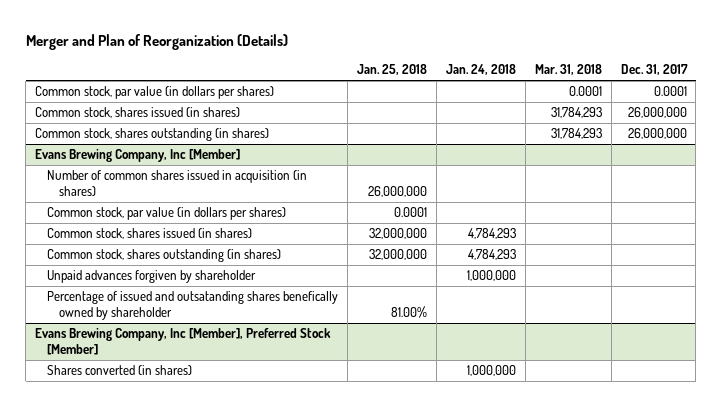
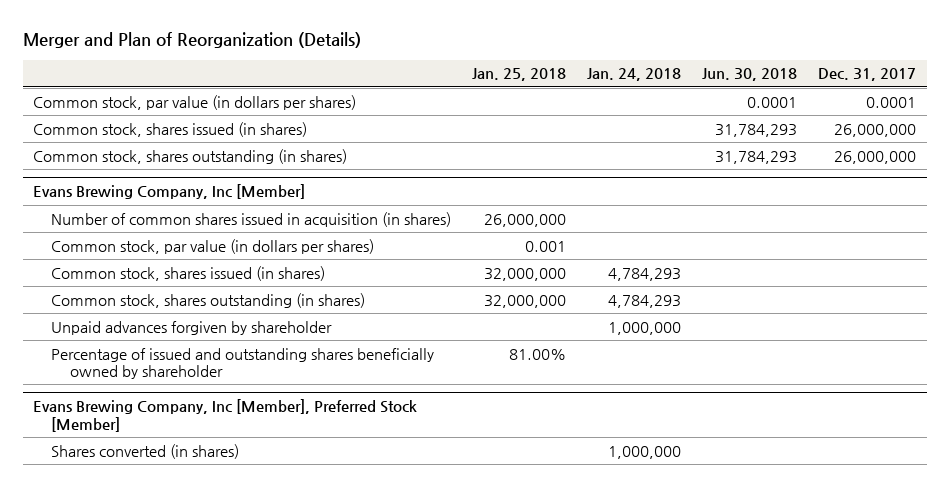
[534,64,602,76] Mar. 31, 2018 -> none
none -> [702,68,798,82] Jun. 30, 2018
[393,207,427,218] 0.0001 -> [525,240,567,252] 0.001
[47,291,339,321] Percentage of issued and outsatanding shares benefically owned by shareholder -> [51,347,435,380] Percentage of issued and outstanding shares beneficially owned by shareholder

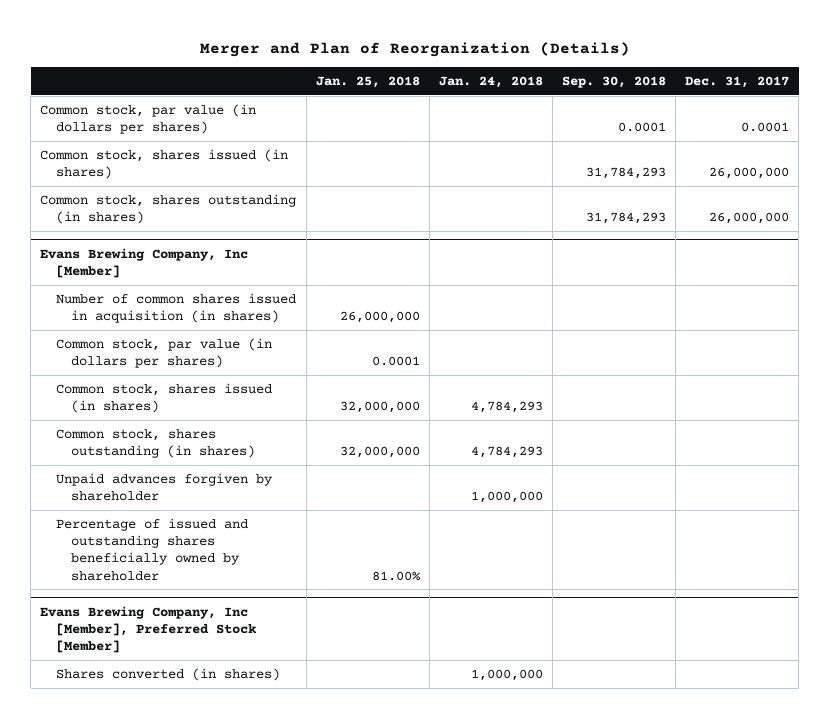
[702,68,798,82] Jun. 30, 2018 -> none
none -> [561,75,666,88] Sep. 30, 2018
[525,240,567,252] 0.001 -> [371,356,420,367] 0.0001

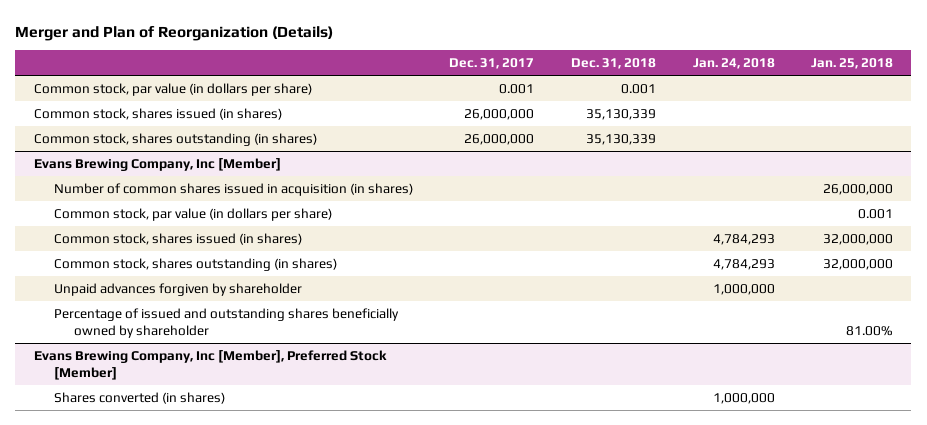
[561,75,666,88] Sep. 30, 2018 -> none
none -> [571,58,657,70] Dec. 31, 2018
[40,103,257,135] Common stock, par value (in dollars per shares) -> [33,83,312,97] Common stock, par value (in dollars per share)
[741,122,790,133] 0.0001 -> [499,84,535,95] 0.001
[55,337,272,369] Common stock, par value (in dollars per shares) -> [53,208,332,222] Common stock, par value (in dollars per share)
[371,356,420,367] 0.0001 -> [858,209,894,220] 0.001

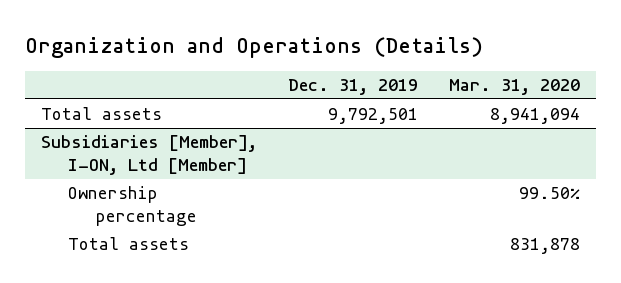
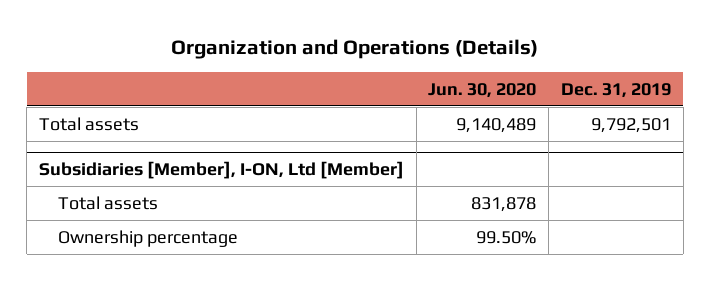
[449,79,581,96] Mar. 31, 2020 -> none
none -> [428,82,537,98] Jun. 30, 2020
[68,186,197,227] Ownership percentage -> [57,229,238,247] Ownership percentage

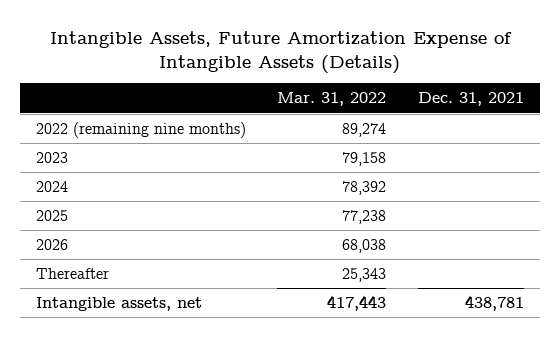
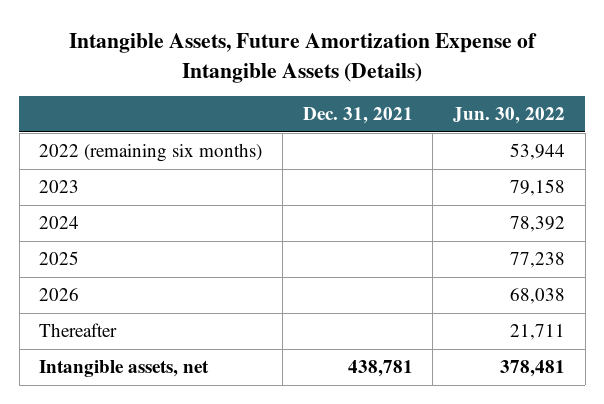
[277,92,387,107] Mar. 31, 2022 -> none
none -> [453,107,566,125] Jun. 30, 2022
[36,121,247,138] 2022 (remaining nine months) -> [39,142,263,162] 2022 (remaining six months)

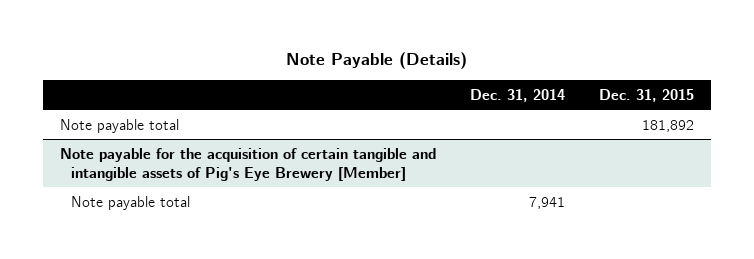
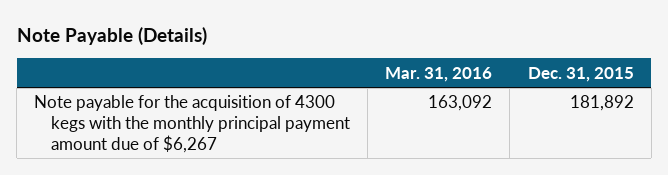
[469,88,565,102] Dec. 31, 2014 -> none
none -> [385,66,493,82] Mar. 31, 2016
[59,147,436,181] Note payable for the acquisition of certain tangible and intangible assets of Pig's Eye Brewery [Member] -> none
[71,195,191,210] Note payable total -> none
[59,118,179,133] Note payable total -> [34,95,350,153] Note payable for the acquisition of 4300 kegs with the monthly principal payment amount due of $6,267

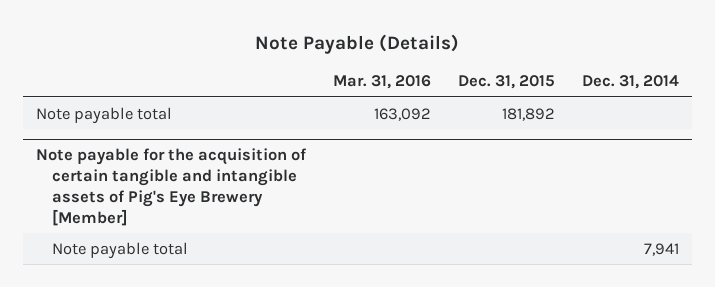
none -> [581,75,679,90] Dec. 31, 2014
[34,95,350,153] Note payable for the acquisition of 4300 kegs with the monthly principal payment amount due of $6,267 -> [36,106,173,124] Note payable total
none -> [36,148,308,226] Note payable for the acquisition of certain tangible and intangible assets of Pig's Eye Brewery [Member]
none -> [51,241,188,259] Note payable total

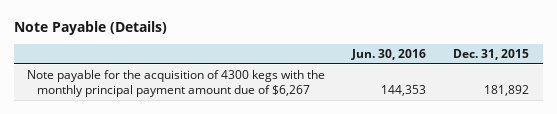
[332,75,431,90] Mar. 31, 2016 -> none
[581,75,679,90] Dec. 31, 2014 -> none
none -> [351,48,427,60] Jun. 30, 2016
[36,148,308,226] Note payable for the acquisition of certain tangible and intangible assets of Pig's Eye Brewery [Member] -> none
[51,241,188,259] Note payable total -> none
[36,106,173,124] Note payable total -> [27,70,326,97] Note payable for the acquisition of 4300 kegs with the monthly principal payment amount due of $6,267

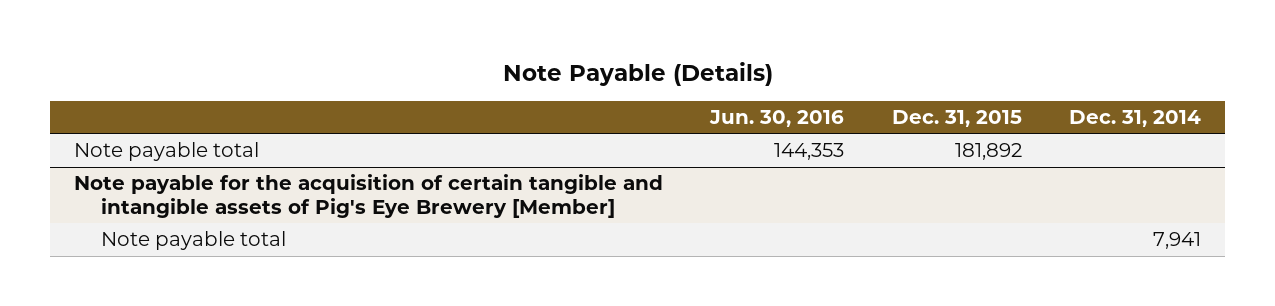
none -> [1069,109,1202,127] Dec. 31, 2014
[27,70,326,97] Note payable for the acquisition of 4300 kegs with the monthly principal payment amount due of $6,267 -> [73,142,259,162] Note payable total
none -> [73,174,663,218] Note payable for the acquisition of certain tangible and intangible assets of Pig's Eye Brewery [Member]
none -> [101,231,287,251] Note payable total

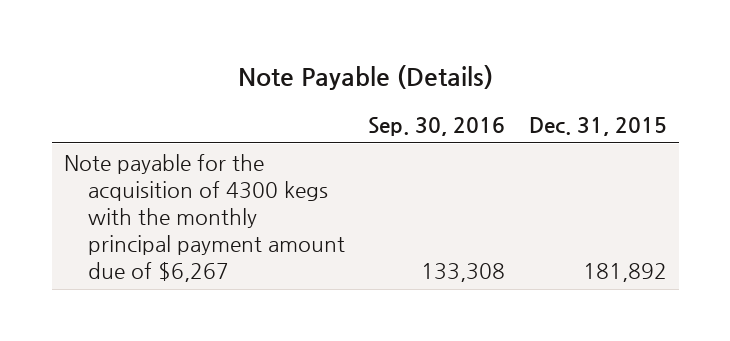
[709,109,845,127] Jun. 30, 2016 -> none
[1069,109,1202,127] Dec. 31, 2014 -> none
none -> [368,116,506,136] Sep. 30, 2016
[73,174,663,218] Note payable for the acquisition of certain tangible and intangible assets of Pig's Eye Brewery [Member] -> none
[101,231,287,251] Note payable total -> none
[73,142,259,162] Note payable total -> [63,153,345,283] Note payable for the acquisition of 4300 kegs with the monthly principal payment amount due of $6,267

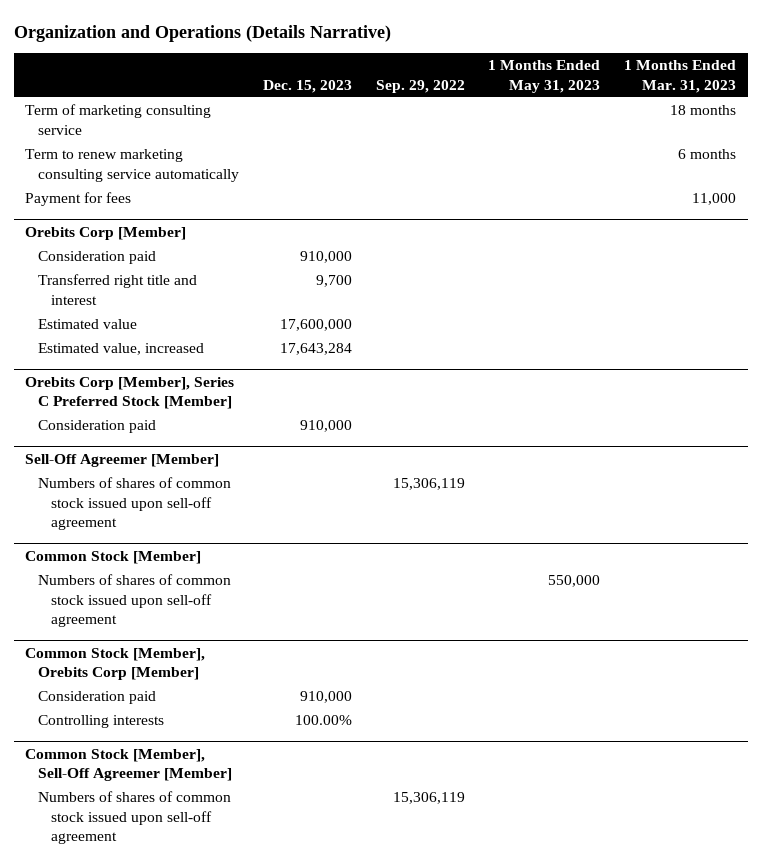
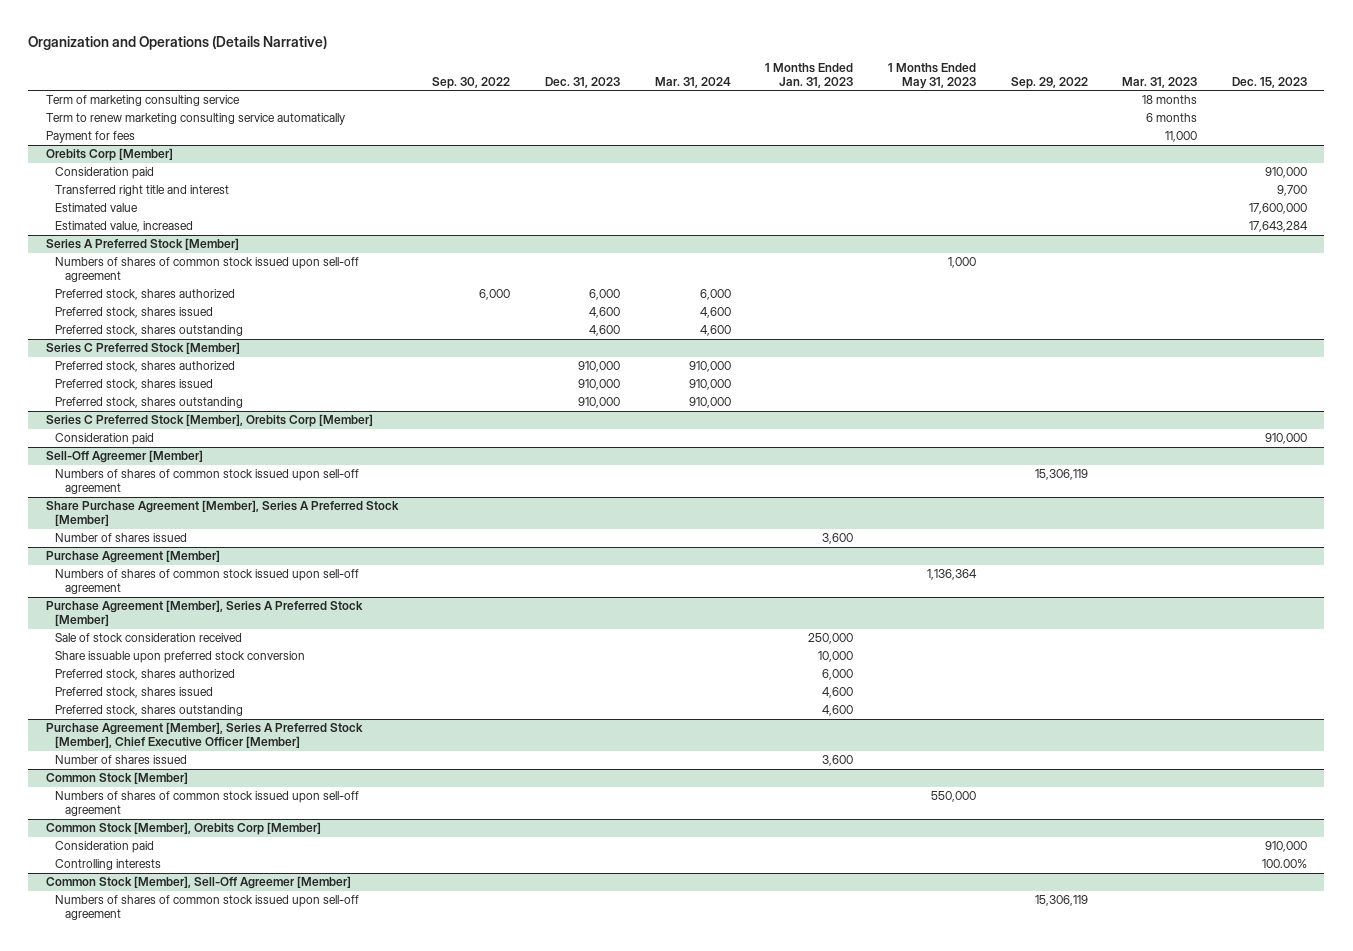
[623,60,736,93] 1 Months Ended Mar. 31, 2023 -> none
none -> [432,77,511,90] Sep. 30, 2022
none -> [545,77,621,89] Dec. 31, 2023
none -> [654,77,731,89] Mar. 31, 2024
none -> [765,63,854,89] 1 Months Ended Jan. 31, 2023
none -> [1122,77,1198,89] Mar. 31, 2023
none -> [45,238,239,251] Series A Preferred Stock [Member]
none -> [55,257,360,283] Numbers of shares of common stock issued upon sell-off agreement
none -> [55,289,236,301] Preferred stock, shares authorized
none -> [55,307,214,319] Preferred stock, shares issued
none -> [55,325,244,337] Preferred stock, shares outstanding
none -> [45,342,240,355] Series C Preferred Stock [Member]
none -> [55,361,236,373] Preferred stock, shares authorized
none -> [55,379,214,391] Preferred stock, shares issued
none -> [55,397,244,409] Preferred stock, shares outstanding
[25,376,235,410] Orebits Corp [Member], Series C Preferred Stock [Member] -> [45,414,373,428] Series C Preferred Stock [Member], Orebits Corp [Member]
none -> [45,500,399,527] Share Purchase Agreement [Member], Series A Preferred Stock [Member]
none -> [55,533,188,543] Number of shares issued
none -> [45,550,220,564] Purchase Agreement [Member]
none -> [55,569,360,595] Numbers of shares of common stock issued upon sell-off agreement
none -> [45,600,363,627] Purchase Agreement [Member], Series A Preferred Stock [Member]
none -> [55,633,243,643] Sale of stock consideration received
none -> [55,651,306,664] Share issuable upon preferred stock conversion
none -> [55,669,236,681] Preferred stock, shares authorized
none -> [55,687,214,699] Preferred stock, shares issued
none -> [55,705,244,717] Preferred stock, shares outstanding
none -> [45,722,363,749] Purchase Agreement [Member], Series A Preferred Stock [Member], Chief Executive Officer [Member]
none -> [55,755,188,765] Number of shares issued

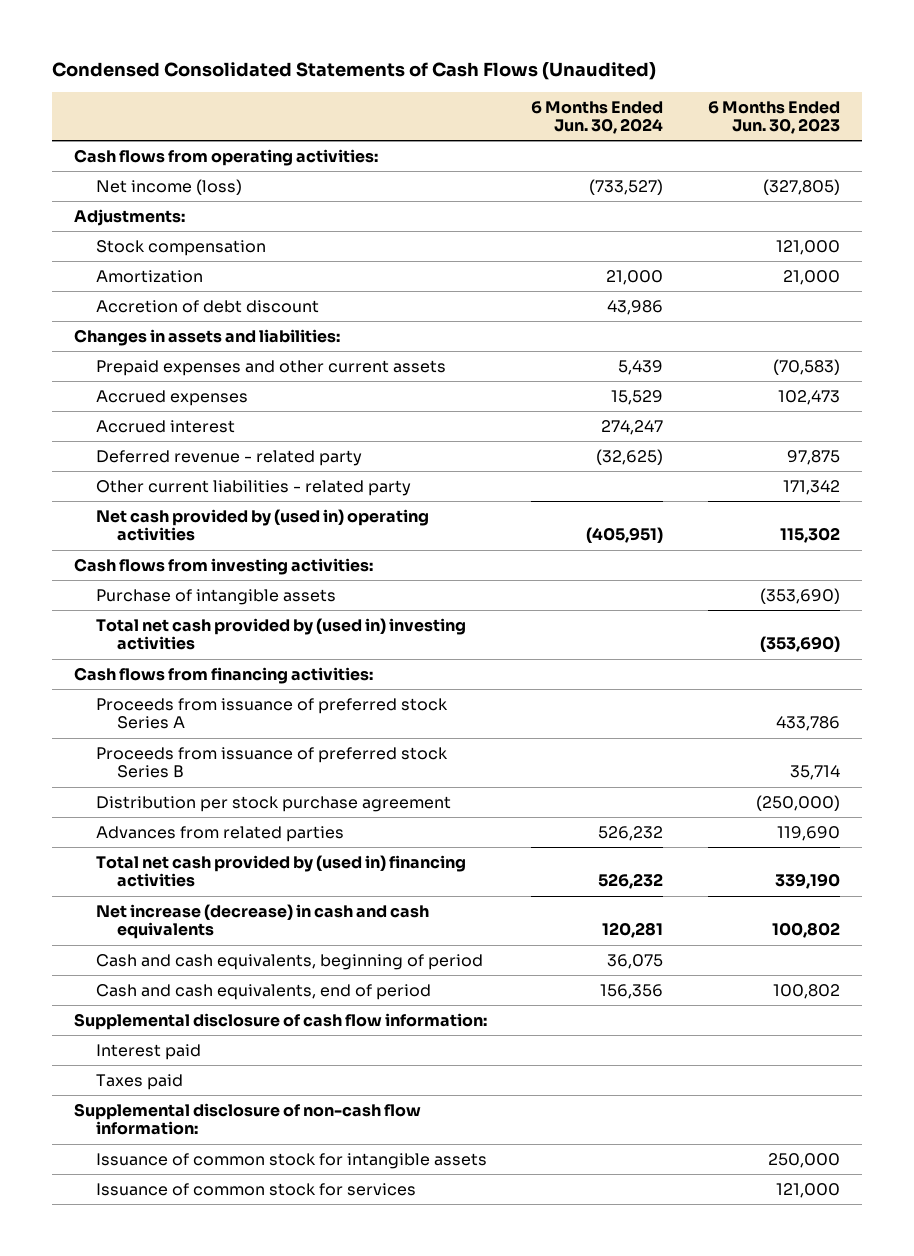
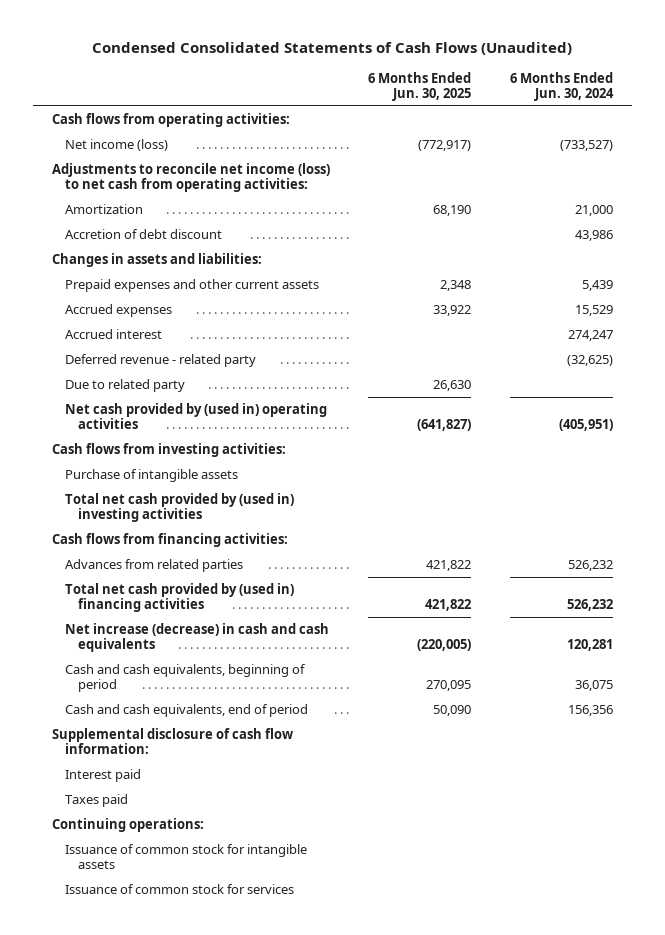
[708,100,841,135] 6 Months Ended Jun. 30, 2023 -> none
none -> [368,72,472,102] 6 Months Ended Jun. 30, 2025
[95,239,266,256] Stock compensation -> none
[73,208,185,226] Adjustments: -> [51,162,330,193] Adjustments to reconcile net income (loss) to net cash from operating activities:
[95,479,411,496] Other current liabilities - related party -> none
none -> [65,378,186,392] Due to related party
[95,697,448,730] Proceeds from issuance of preferred stock Series A -> none
[95,746,448,779] Proceeds from issuance of preferred stock Series B -> none
[95,795,451,812] Distribution per stock purchase agreement -> none
[73,1102,421,1136] Supplemental disclosure of non-cash flow information: -> none
none -> [51,817,204,832] Continuing operations:

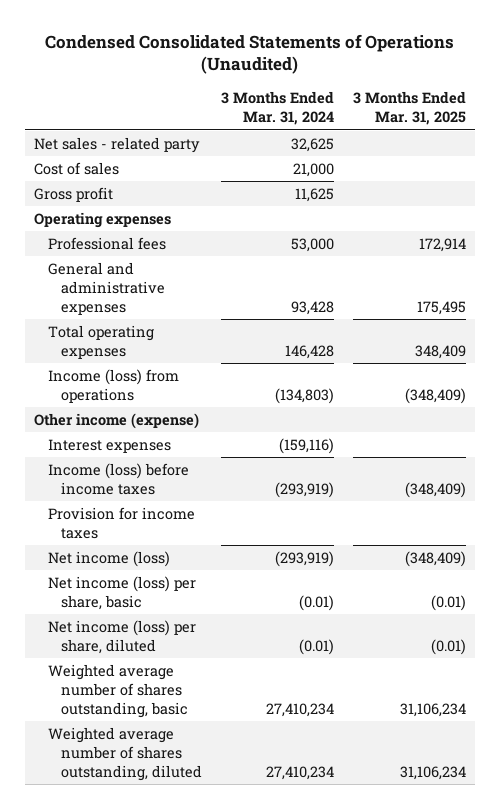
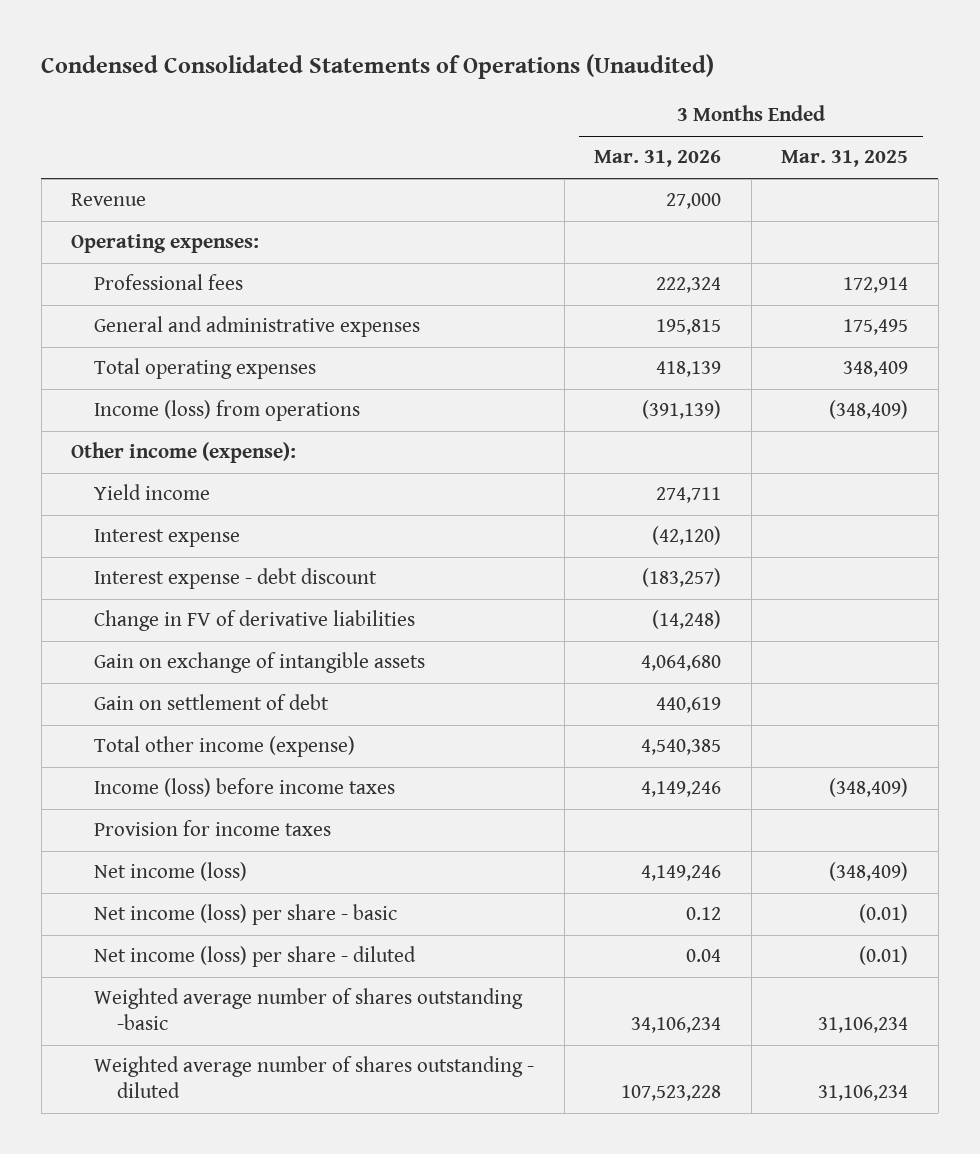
[220,91,334,126] 3 Months Ended Mar. 31, 2024 -> none
none -> [594,150,722,168] Mar. 31, 2026
[34,161,120,175] Cost of sales -> none
[34,186,114,202] Gross profit -> none
[34,136,201,153] Net sales - related party -> [71,193,147,207] Revenue
[34,211,172,228] Operating expenses -> [71,234,260,254] Operating expenses:
[34,412,200,429] Other income (expense) -> [71,442,297,464] Other income (expense):
none -> [94,484,211,501] Yield income
[47,438,171,453] Interest expenses -> [94,529,241,548] Interest expense
none -> [94,568,378,590] Interest expense - debt discount
none -> [94,610,416,632] Change in FV of derivative liabilities
none -> [94,652,426,674] Gain on exchange of intangible assets
none -> [94,694,330,711] Gain on settlement of debt
none -> [94,736,356,758] Total other income (expense)
[47,575,196,610] Net income (loss) per share, basic -> [94,904,398,926] Net income (loss) per share - basic
[47,619,196,654] Net income (loss) per share, diluted -> [94,946,417,968] Net income (loss) per share - diluted
[47,663,188,719] Weighted average number of shares outstanding, basic -> [94,988,524,1031] Weighted average number of shares outstanding -basic
[47,726,202,782] Weighted average number of shares outstanding, diluted -> [94,1056,535,1099] Weighted average number of shares outstanding - diluted

